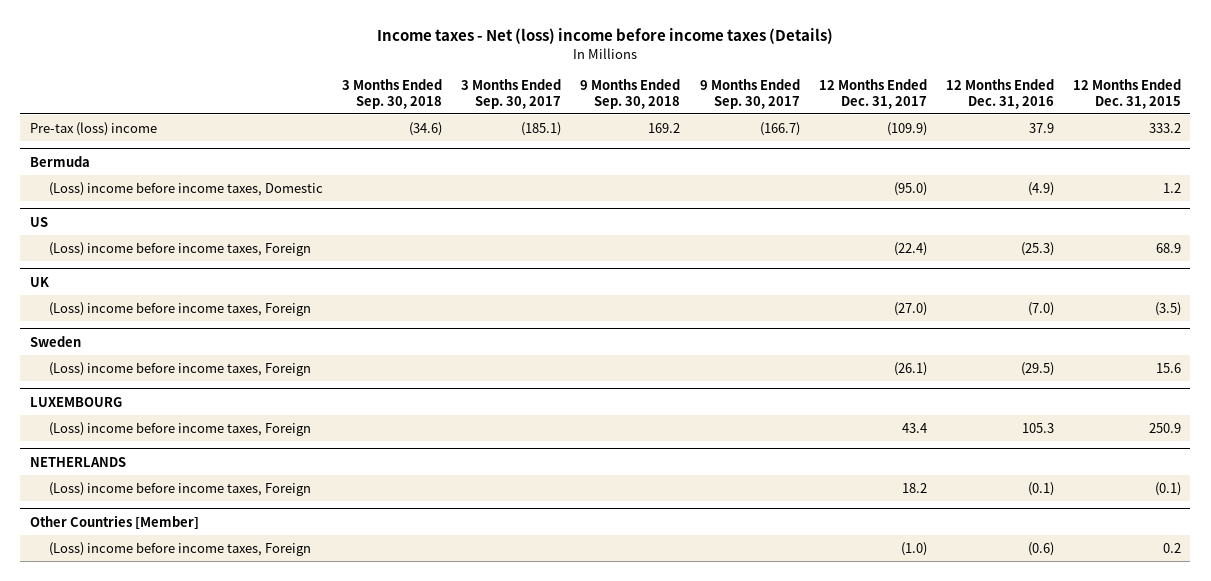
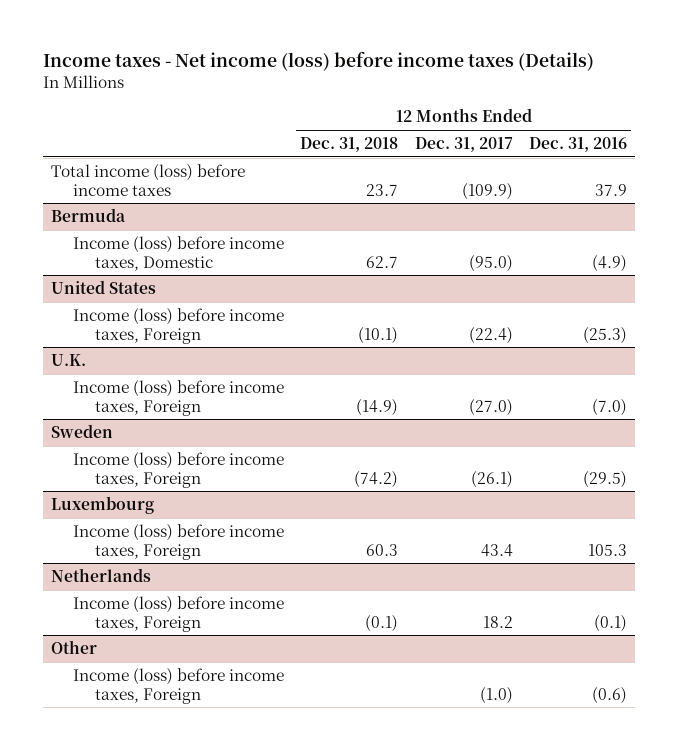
[377,27,834,44] Income taxes - Net (loss) income before income taxes (Details) -> [43,50,595,71] Income taxes - Net income (loss) before income taxes (Details)
[342,78,443,109] 3 Months Ended Sep. 30, 2018 -> none
[461,78,562,109] 3 Months Ended Sep. 30, 2017 -> none
[580,78,681,109] 9 Months Ended Sep. 30, 2018 -> none
[699,78,800,109] 9 Months Ended Sep. 30, 2017 -> none
[1072,78,1181,109] 12 Months Ended Dec. 31, 2015 -> none
none -> [300,137,399,153] Dec. 31, 2018
[30,121,158,136] Pre-tax (loss) income -> [51,164,246,196] Total income (loss) before income taxes
[49,181,324,196] (Loss) income before income taxes, Domestic -> [72,236,284,271] Income (loss) before income taxes, Domestic
[30,216,49,227] US -> [51,280,157,295] United States
[49,241,312,256] (Loss) income before income taxes, Foreign -> [72,308,284,344] Income (loss) before income taxes, Foreign
[30,276,50,287] UK -> [51,354,87,367] U.K.
[49,301,312,316] (Loss) income before income taxes, Foreign -> [72,380,284,416] Income (loss) before income taxes, Foreign
[49,361,312,376] (Loss) income before income taxes, Foreign -> [72,452,284,488] Income (loss) before income taxes, Foreign
[30,396,123,407] LUXEMBOURG -> [51,496,155,515] Luxembourg
[49,421,312,436] (Loss) income before income taxes, Foreign -> [72,524,284,560] Income (loss) before income taxes, Foreign
[30,456,127,467] NETHERLANDS -> [51,568,152,583] Netherlands
[49,481,312,496] (Loss) income before income taxes, Foreign -> [72,596,284,632] Income (loss) before income taxes, Foreign
[30,514,200,530] Other Countries [Member] -> [51,640,98,655] Other
[49,541,312,556] (Loss) income before income taxes, Foreign -> [72,668,284,704] Income (loss) before income taxes, Foreign

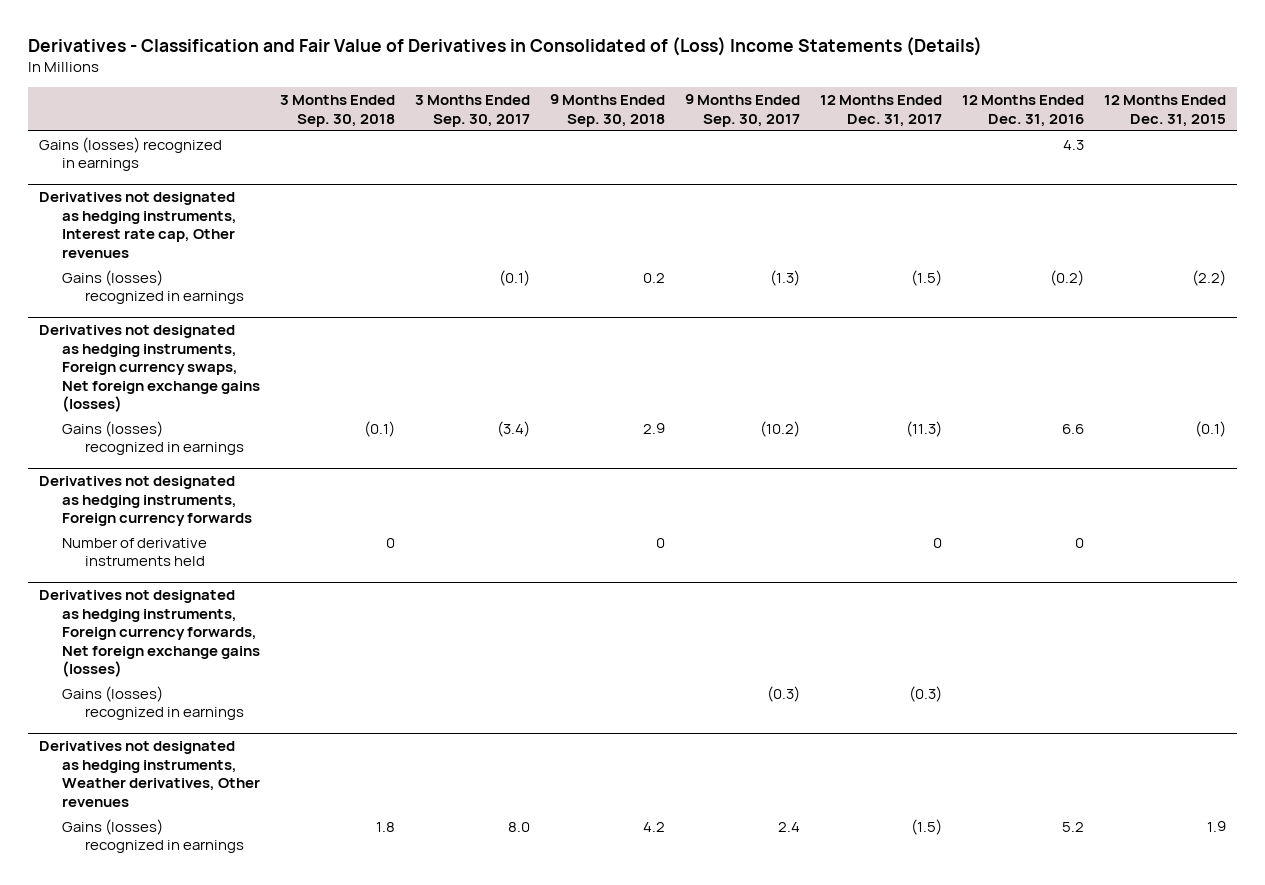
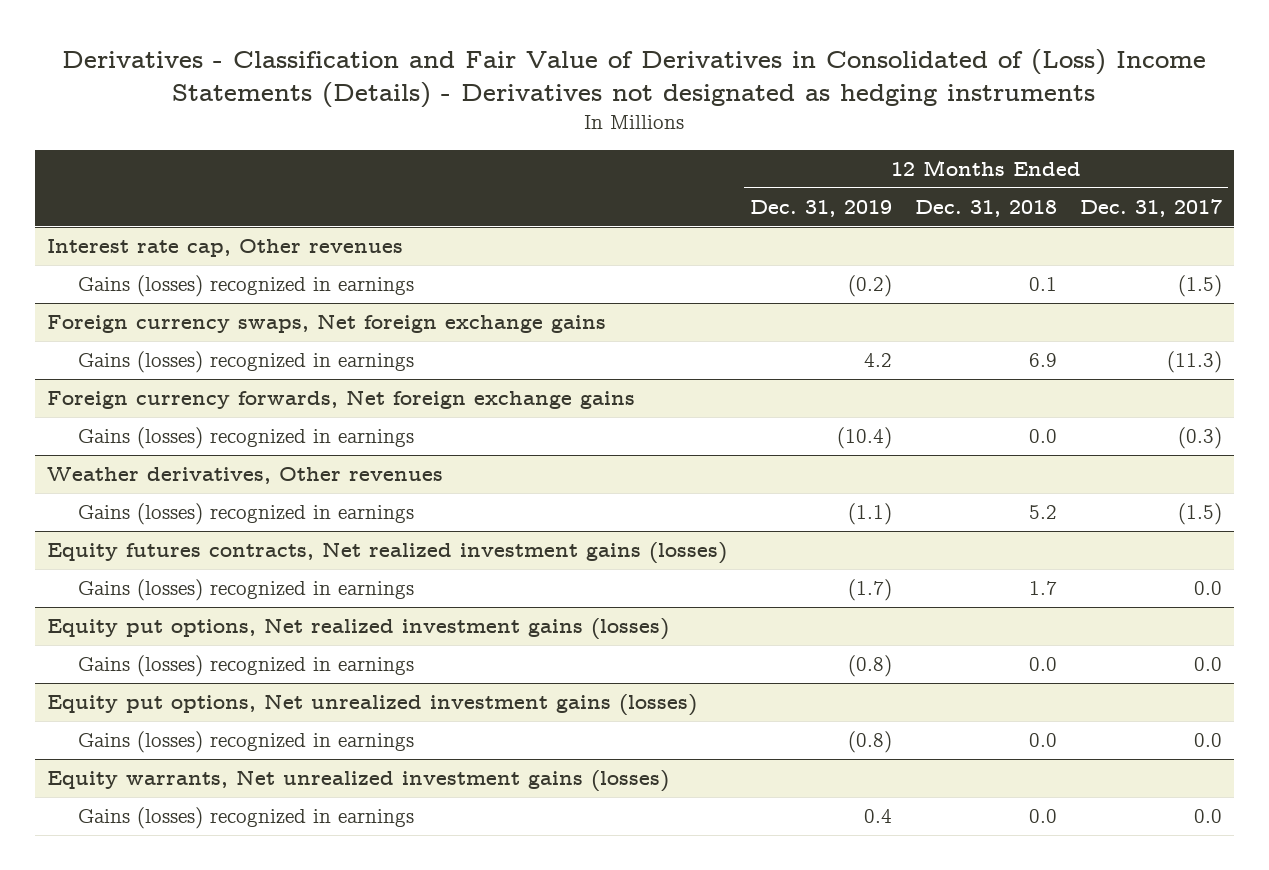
[28,36,983,56] Derivatives - Classification and Fair Value of Derivatives in Consolidated of (Loss) Income Statements (Details) -> [62,48,1207,108] Derivatives - Classification and Fair Value of Derivatives in Consolidated of (Loss) Income Statements (Details) - Derivatives not designated as hedging instruments
[279,95,395,127] 3 Months Ended Sep. 30, 2018 -> none
[414,95,530,127] 3 Months Ended Sep. 30, 2017 -> none
[549,94,665,127] 9 Months Ended Sep. 30, 2018 -> none
[685,94,801,127] 9 Months Ended Sep. 30, 2017 -> none
[962,95,1085,127] 12 Months Ended Dec. 31, 2016 -> none
[1104,95,1227,127] 12 Months Ended Dec. 31, 2015 -> none
none -> [749,200,892,218] Dec. 31, 2019
none -> [915,200,1058,218] Dec. 31, 2018
[38,136,222,172] Gains (losses) recognized in earnings -> none
[38,192,237,258] Derivatives not designated as hedging instruments, Interest rate cap, Other revenues -> none
none -> [46,239,403,258] Interest rate cap, Other revenues
[38,325,260,413] Derivatives not designated as hedging instruments, Foreign currency swaps, Net foreign exchange gains (losses) -> none
none -> [46,314,606,334] Foreign currency swaps, Net foreign exchange gains
[38,476,252,527] Derivatives not designated as hedging instruments, Foreign currency forwards -> none
[61,537,207,567] Number of derivative instruments held -> none
[38,590,260,678] Derivatives not designated as hedging instruments, Foreign currency forwards, Net foreign exchange gains (losses) -> none
none -> [46,390,635,410] Foreign currency forwards, Net foreign exchange gains
[38,741,260,807] Derivatives not designated as hedging instruments, Weather derivatives, Other revenues -> none
none -> [46,467,443,485] Weather derivatives, Other revenues
none -> [46,542,727,565] Equity futures contracts, Net realized investment gains (losses)
none -> [78,579,415,602] Gains (losses) recognized in earnings
none -> [46,618,669,641] Equity put options, Net realized investment gains (losses)
none -> [78,655,415,678] Gains (losses) recognized in earnings
none -> [46,694,697,717] Equity put options, Net unrealized investment gains (losses)
none -> [78,731,415,754] Gains (losses) recognized in earnings
none -> [46,770,669,793] Equity warrants, Net unrealized investment gains (losses)
none -> [78,807,415,830] Gains (losses) recognized in earnings

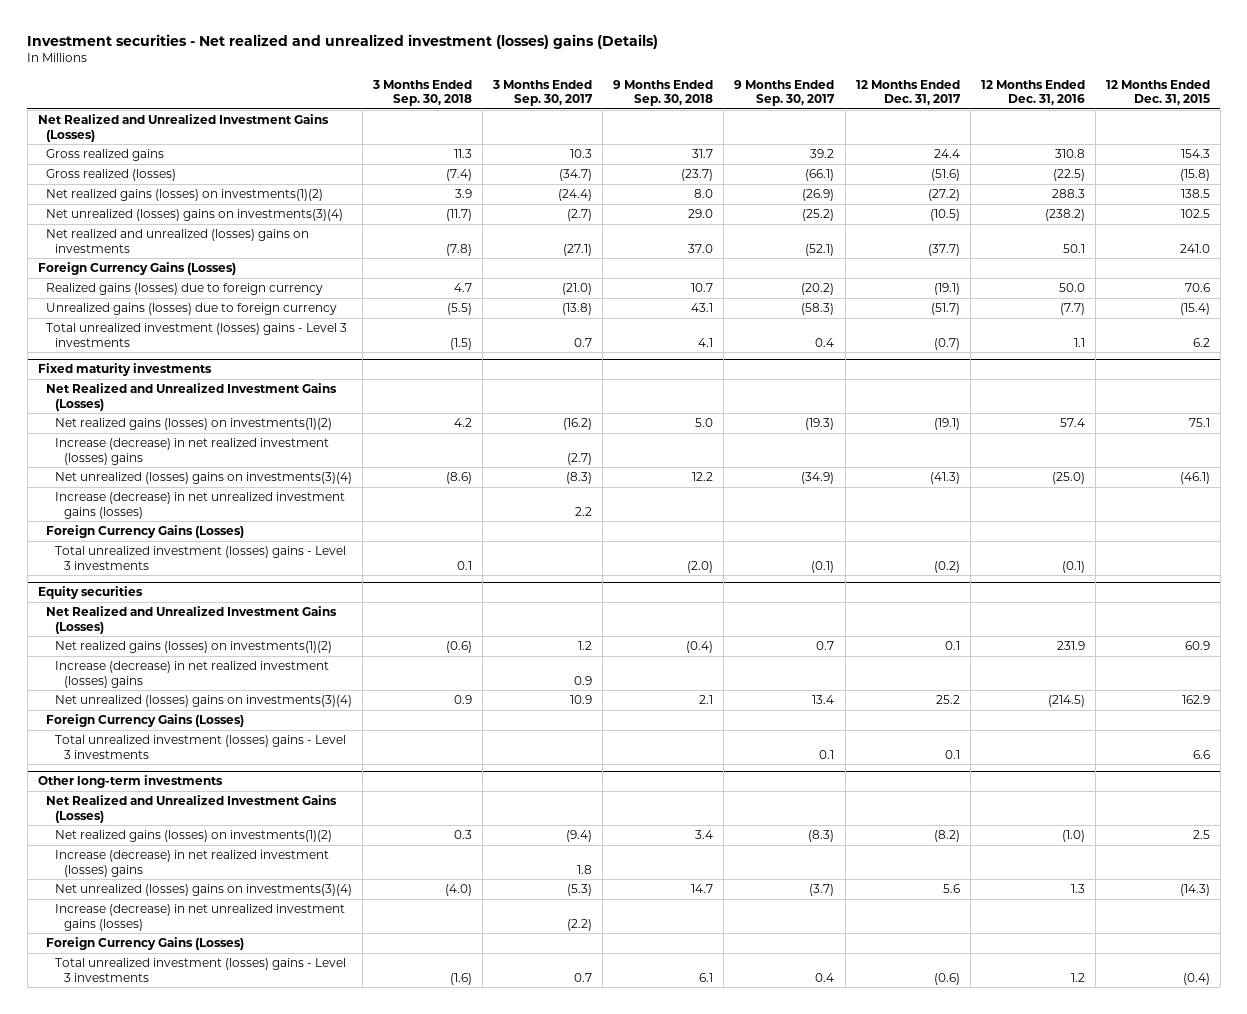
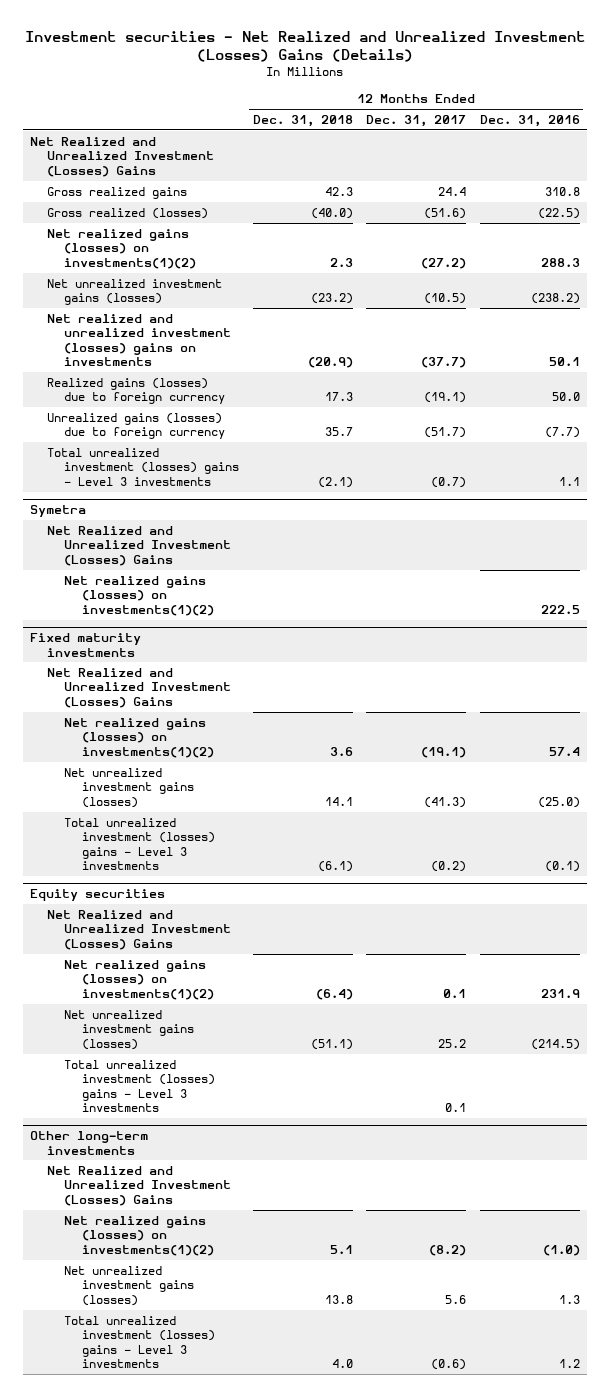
[27,34,659,50] Investment securities - Net realized and unrealized investment (losses) gains (Details) -> [24,30,585,63] Investment securities - Net Realized and Unrealized Investment (Losses) Gains (Details)
[372,79,473,107] 3 Months Ended Sep. 30, 2018 -> none
[492,79,594,107] 3 Months Ended Sep. 30, 2017 -> none
[613,79,714,107] 9 Months Ended Sep. 30, 2018 -> none
[734,79,836,107] 9 Months Ended Sep. 30, 2017 -> none
[1105,79,1210,106] 12 Months Ended Dec. 31, 2015 -> none
none -> [252,114,353,127] Dec. 31, 2018
[37,113,329,142] Net Realized and Unrealized Investment Gains (Losses) -> [29,136,215,177] Net Realized and Unrealized Investment (Losses) Gains
[37,261,236,275] Foreign Currency Gains (Losses) -> none
[46,208,344,221] Net unrealized (losses) gains on investments(3)(4) -> [47,278,223,306] Net unrealized investment gains (losses)
[46,228,310,253] Net realized and unrealized (losses) gains on investments -> [47,313,232,367] Net realized and unrealized investment (losses) gains on investments
none -> [29,505,86,518] Symetra
none -> [47,525,232,566] Net Realized and Unrealized Investment (Losses) Gains
none -> [64,575,214,616] Net realized gains (losses) on investments(1)(2)
[46,382,338,411] Net Realized and Unrealized Investment Gains (Losses) -> [47,667,232,708] Net Realized and Unrealized Investment (Losses) Gains
[55,437,330,465] Increase (decrease) in net realized investment (losses) gains -> none
[55,491,346,519] Increase (decrease) in net unrealized investment gains (losses) -> none
[46,524,245,538] Foreign Currency Gains (Losses) -> none
[55,471,353,484] Net unrealized (losses) gains on investments(3)(4) -> [64,767,194,808] Net unrealized investment gains (losses)
[46,605,338,634] Net Realized and Unrealized Investment Gains (Losses) -> [47,909,232,950] Net Realized and Unrealized Investment (Losses) Gains
[55,660,330,688] Increase (decrease) in net realized investment (losses) gains -> none
[46,713,245,727] Foreign Currency Gains (Losses) -> none
[55,694,353,707] Net unrealized (losses) gains on investments(3)(4) -> [64,1009,194,1050] Net unrealized investment gains (losses)
[46,794,338,823] Net Realized and Unrealized Investment Gains (Losses) -> [47,1165,232,1206] Net Realized and Unrealized Investment (Losses) Gains
[55,849,330,877] Increase (decrease) in net realized investment (losses) gains -> none
[55,903,346,931] Increase (decrease) in net unrealized investment gains (losses) -> none
[46,936,245,950] Foreign Currency Gains (Losses) -> none
[55,883,353,896] Net unrealized (losses) gains on investments(3)(4) -> [64,1265,194,1306] Net unrealized investment gains (losses)

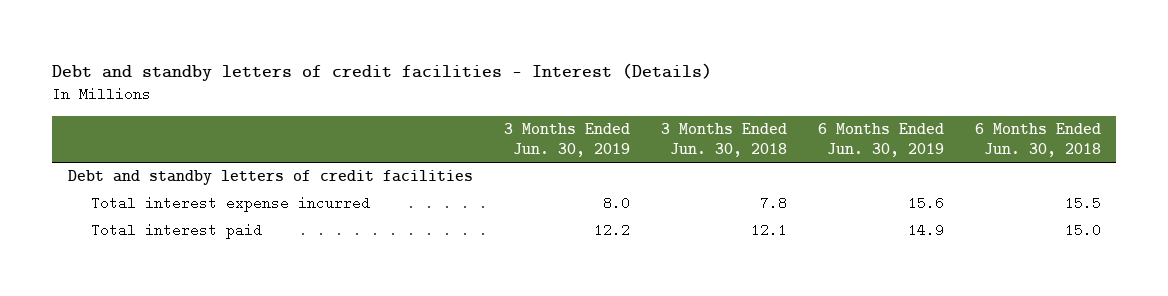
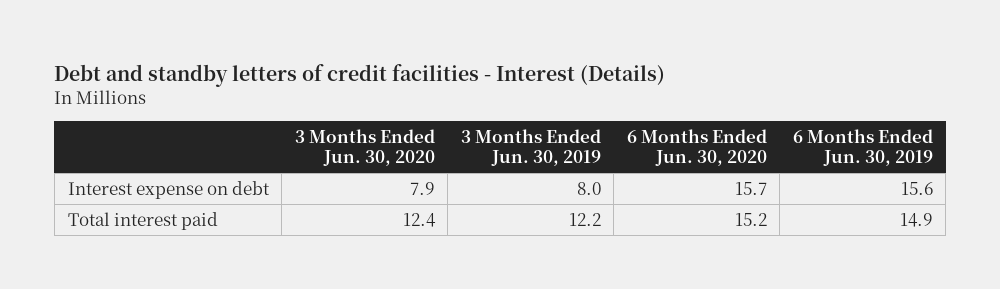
[660,123,787,158] 3 Months Ended Jun. 30, 2018 -> none
[974,123,1101,158] 6 Months Ended Jun. 30, 2018 -> none
none -> [294,128,435,166] 3 Months Ended Jun. 30, 2020
none -> [626,128,767,166] 6 Months Ended Jun. 30, 2020
[67,170,473,186] Debt and standby letters of credit facilities -> none
[90,196,370,213] Total interest expense incurred -> [67,180,270,199] Interest expense on debt

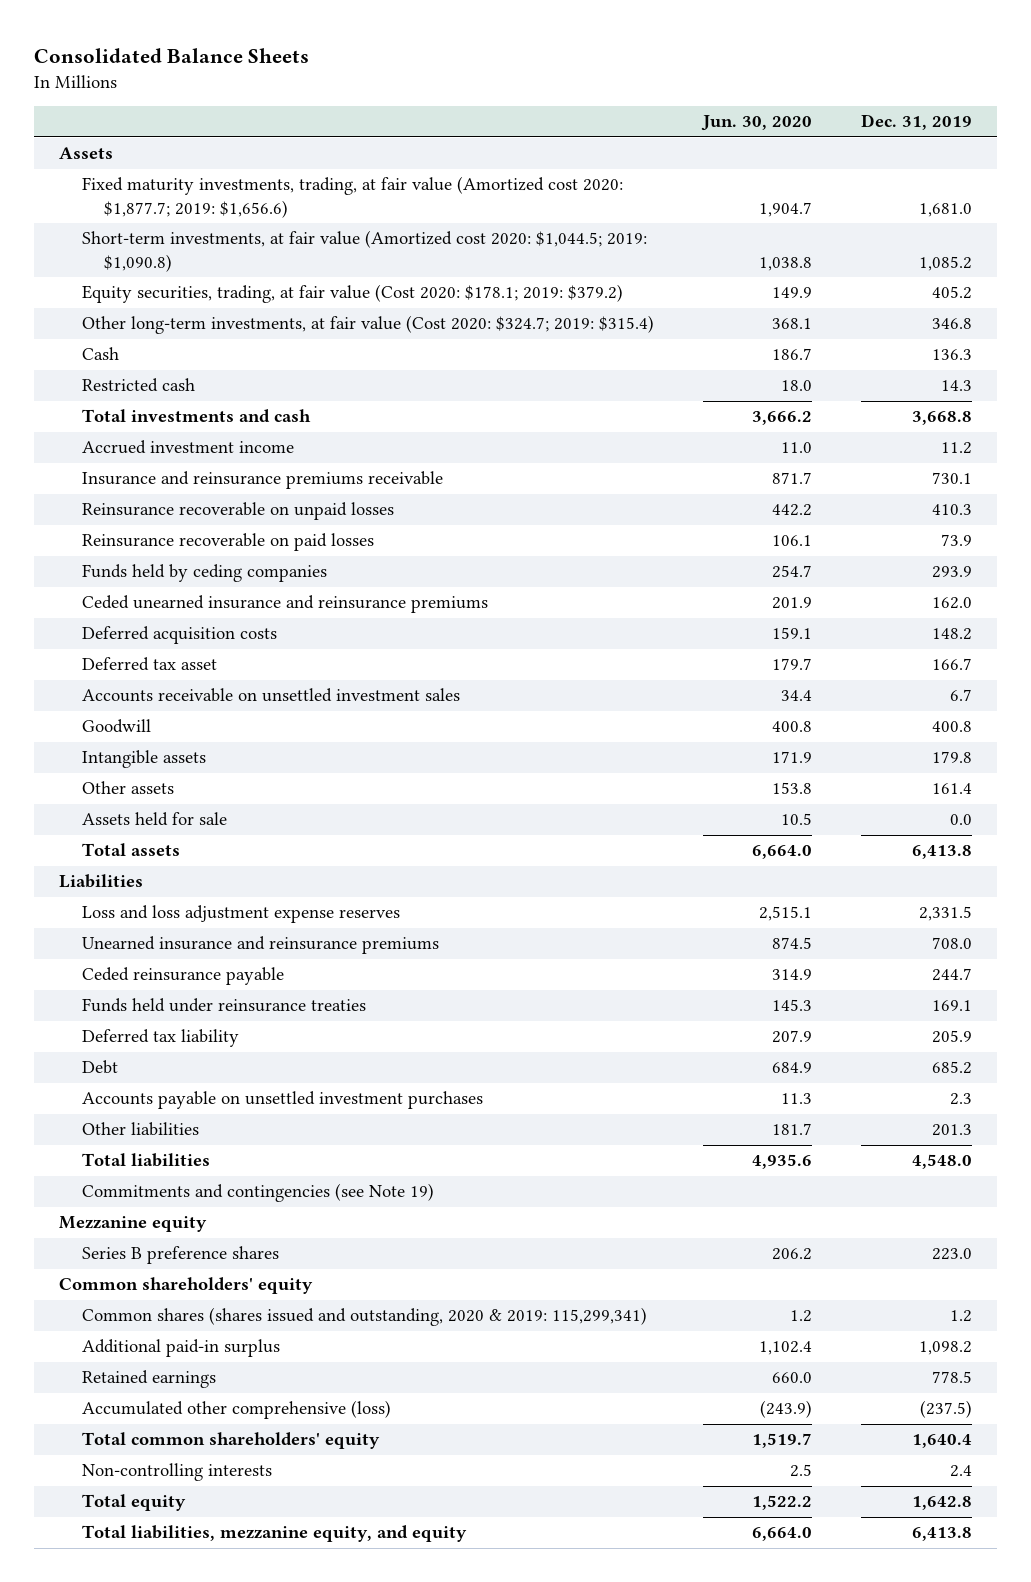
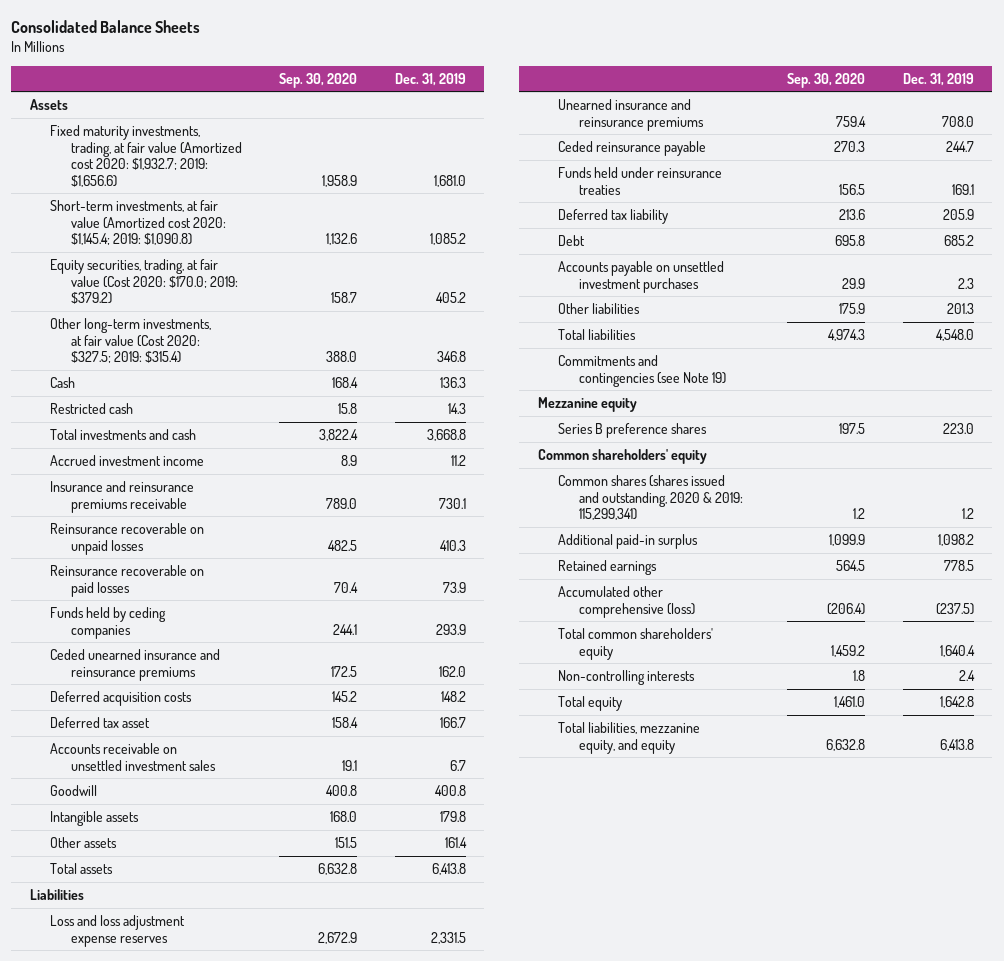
[701,115,813,132] Jun. 30, 2020 -> none
none -> [279,72,358,88] Sep. 30, 2020
[81,176,623,218] Fixed maturity investments, trading, at fair value (Amortized cost 2020: $1,877.7; 2019: $1,656.6) -> [50,124,242,187] Fixed maturity investments, trading, at fair value (Amortized cost 2020: $1,932.7; 2019: $1,656.6)
[81,230,647,272] Short-term investments, at fair value (Amortized cost 2020: $1,044.5; 2019: $1,090.8) -> [50,199,226,246] Short-term investments, at fair value (Amortized cost 2020: $1,145.4; 2019: $1,090.8)
[81,284,623,304] Equity securities, trading, at fair value (Cost 2020: $178.1; 2019: $379.2) -> [50,258,238,305] Equity securities, trading, at fair value (Cost 2020: $170.0; 2019: $379.2)
[81,315,654,335] Other long-term investments, at fair value (Cost 2020: $324.7; 2019: $315.4) -> [50,317,212,364] Other long-term investments, at fair value (Cost 2020: $327.5; 2019: $315.4)
[81,812,227,827] Assets held for sale -> none

